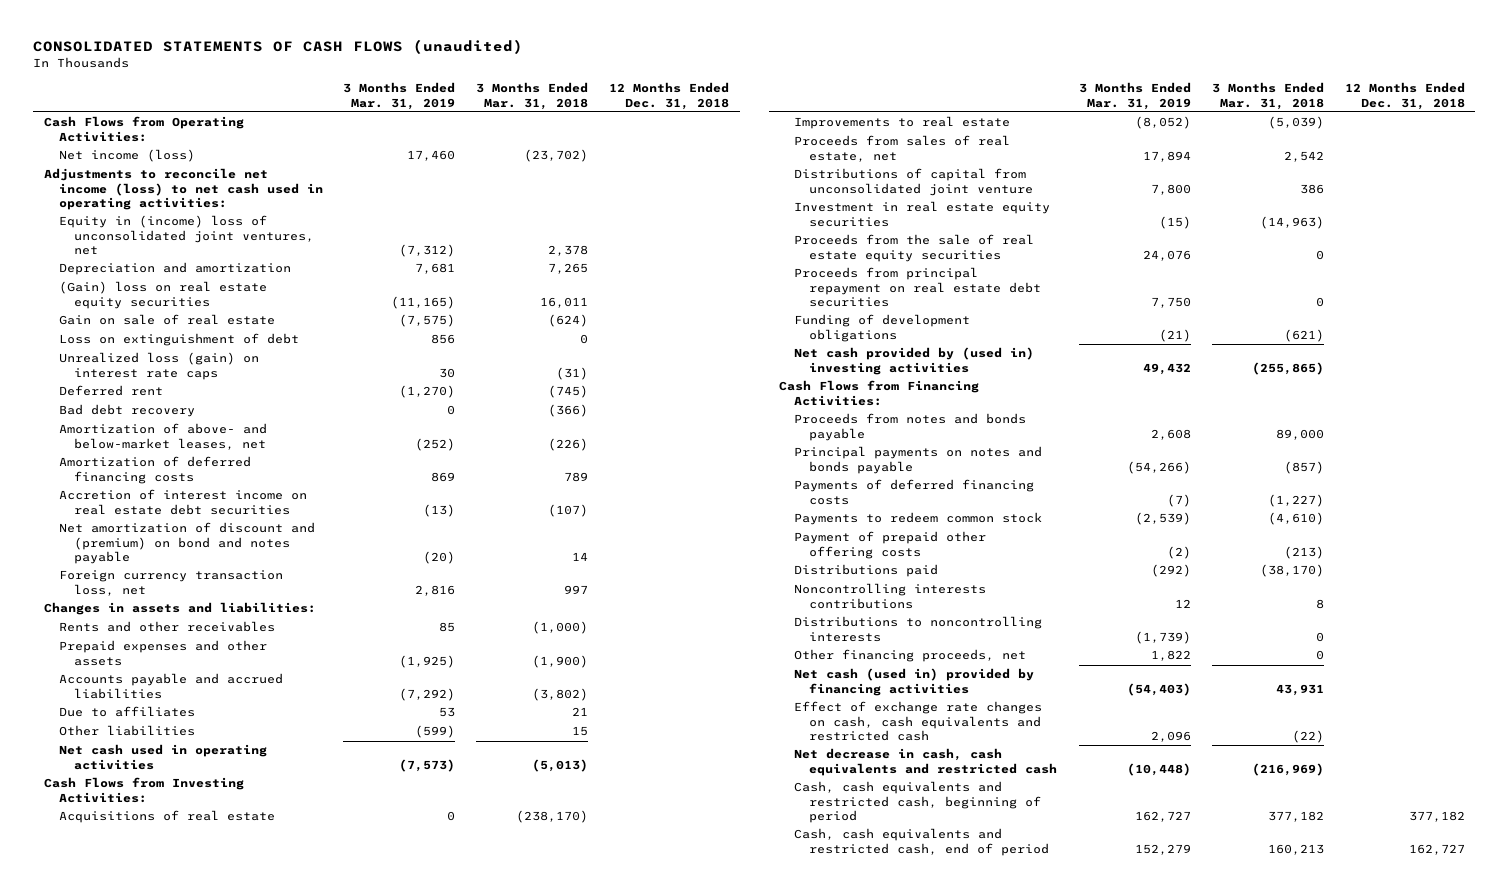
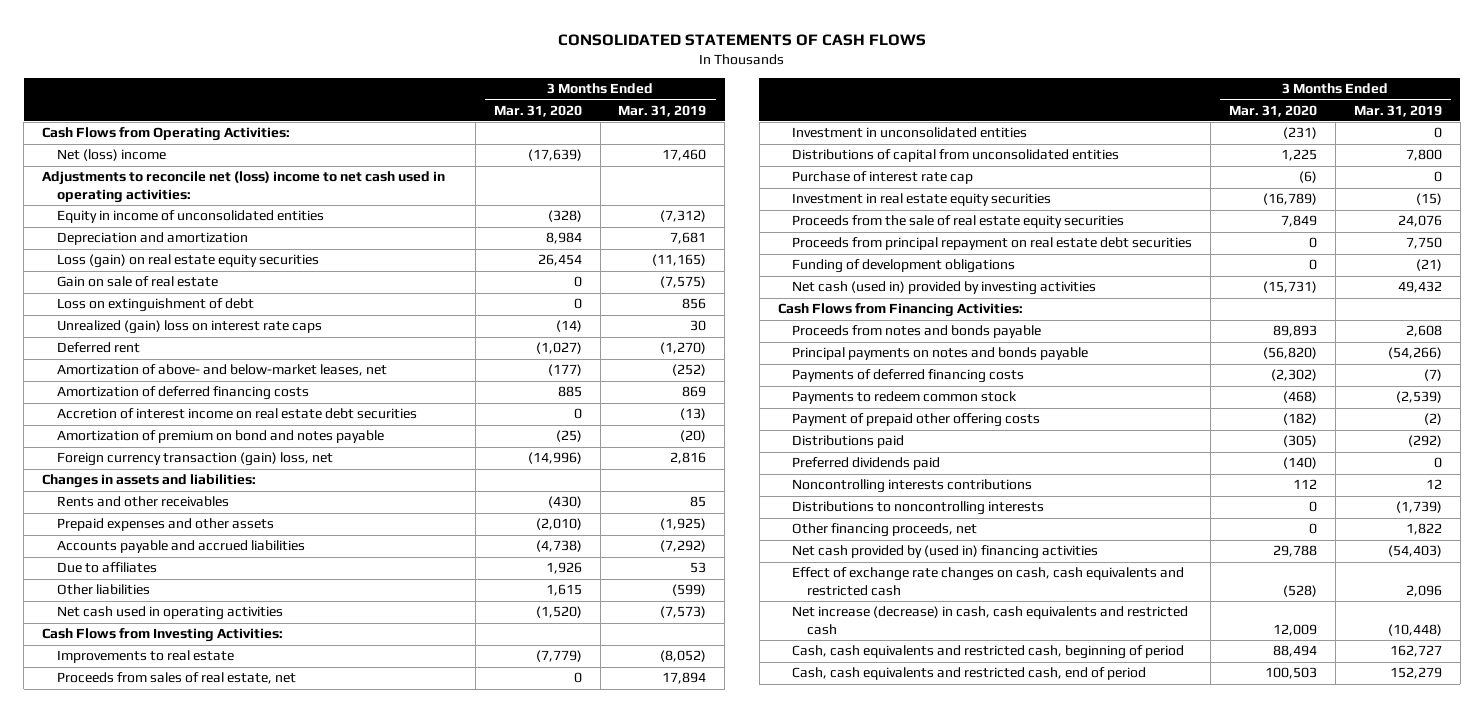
[33,39,524,55] CONSOLIDATED STATEMENTS OF CASH FLOWS (unaudited) -> [557,34,926,47] CONSOLIDATED STATEMENTS OF CASH FLOWS
[476,82,589,110] 3 Months Ended Mar. 31, 2018 -> none
[609,82,730,110] 12 Months Ended Dec. 31, 2018 -> none
none -> [493,104,582,117] Mar. 31, 2020
[58,149,195,163] Net income (loss) -> [57,149,167,162] Net (loss) income
[43,168,323,211] Adjustments to reconcile net income (loss) to net cash used in operating activities: -> [42,171,446,203] Adjustments to reconcile net (loss) income to net cash used in operating activities:
[58,215,314,256] Equity in (income) loss of unconsolidated joint ventures, net -> [57,210,325,224] Equity in income of unconsolidated entities
[58,281,267,309] (Gain) loss on real estate equity securities -> [57,254,320,269] Loss (gain) on real estate equity securities
[58,352,259,380] Unrealized loss (gain) on interest rate caps -> [57,320,323,335] Unrealized (gain) loss on interest rate caps
[58,404,195,418] Bad debt recovery -> none
[58,522,315,565] Net amortization of discount and (premium) on bond and notes payable -> [57,430,385,444] Amortization of premium on bond and notes payable
[58,570,283,596] Foreign currency transaction loss, net -> [57,452,334,467] Foreign currency transaction (gain) loss, net
[58,810,275,824] Acquisitions of real estate -> none
none -> [792,127,1028,139] Investment in unconsolidated entities
[794,168,1034,196] Distributions of capital from unconsolidated joint venture -> [792,149,1120,163] Distributions of capital from unconsolidated entities
none -> [792,171,974,185] Purchase of interest rate cap
[794,347,1035,375] Net cash provided by (used in) investing activities -> [792,281,1097,296] Net cash (used in) provided by investing activities
none -> [792,457,941,471] Preferred dividends paid
[794,668,1035,696] Net cash (used in) provided by financing activities -> [792,545,1099,560] Net cash provided by (used in) financing activities
[794,748,1058,776] Net decrease in cash, cash equivalents and restricted cash -> [792,606,1189,635] Net increase (decrease) in cash, cash equivalents and restricted cash

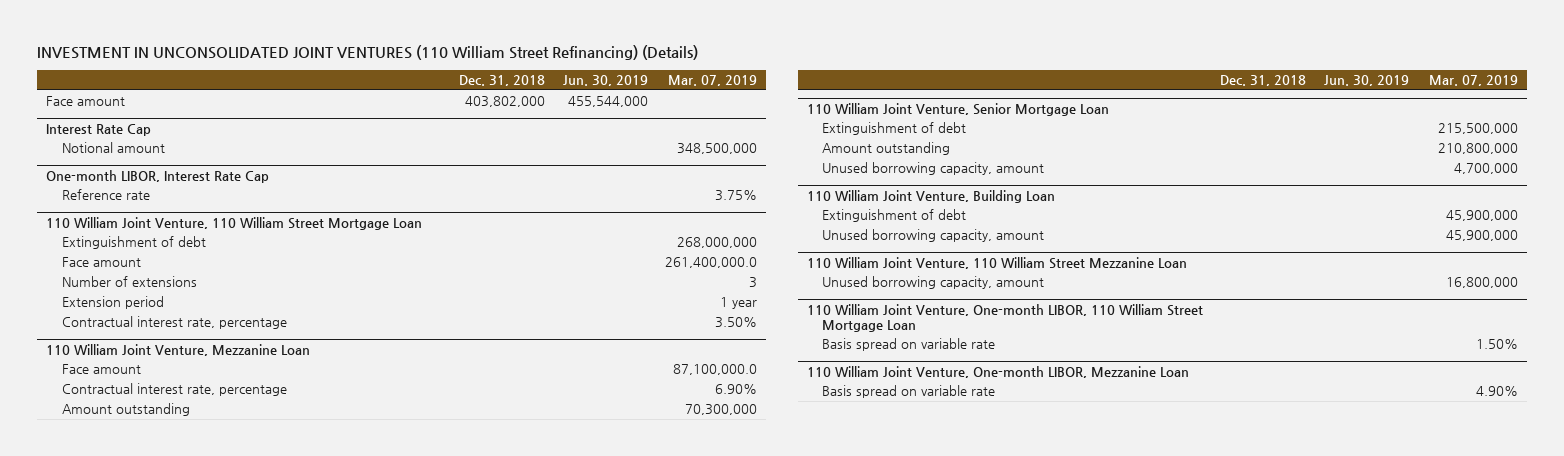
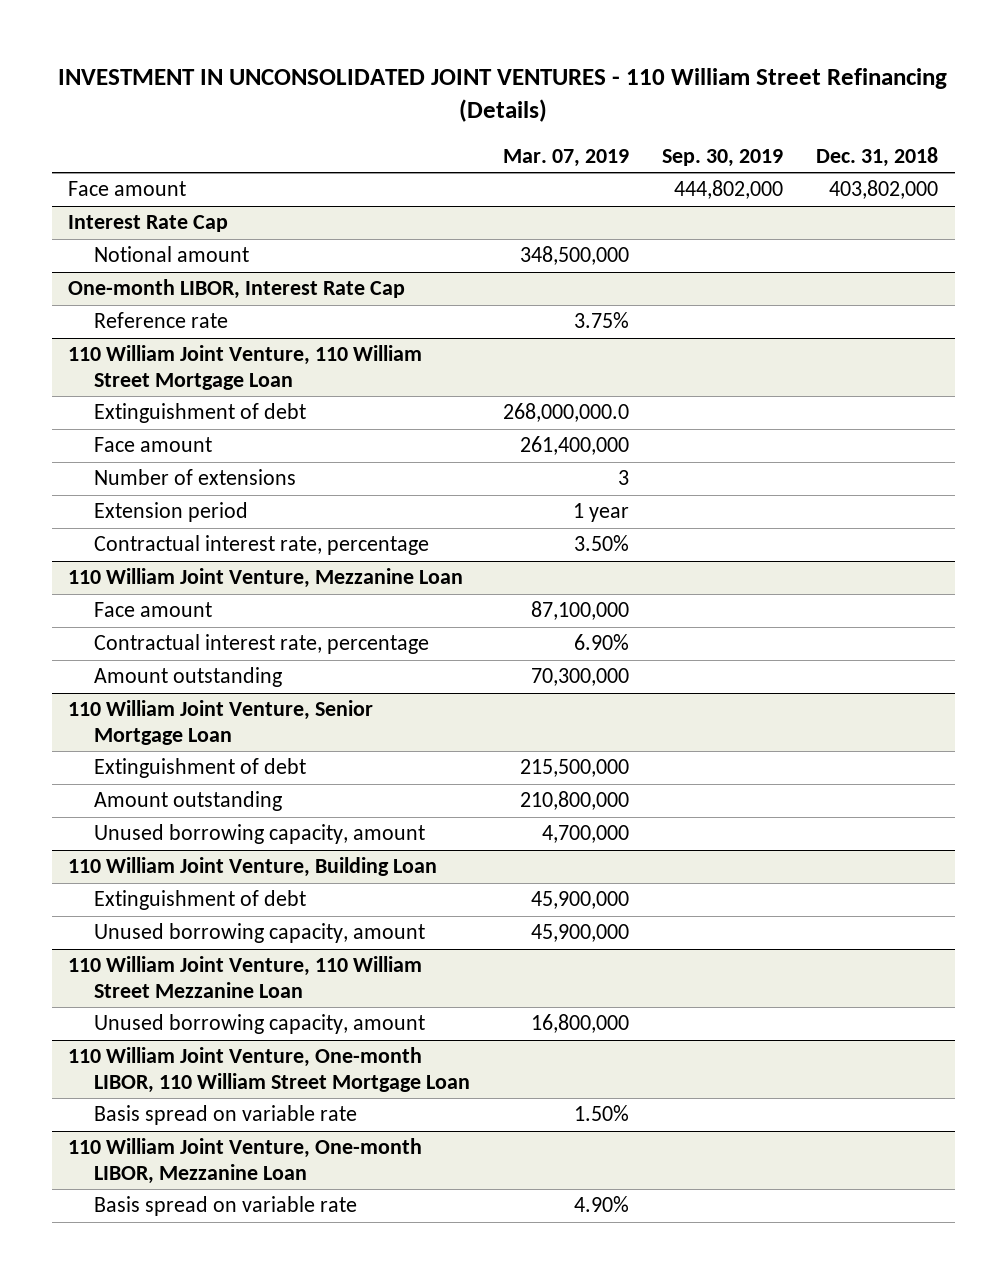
[37,45,699,61] INVESTMENT IN UNCONSOLIDATED JOINT VENTURES (110 William Street Refinancing) (Details) -> [58,67,948,123] INVESTMENT IN UNCONSOLIDATED JOINT VENTURES - 110 William Street Refinancing (Details)
[562,75,648,87] Jun. 30, 2019 -> none
none -> [662,149,784,168] Sep. 30, 2019
[677,237,758,249] 268,000,000 -> [503,403,630,423] 268,000,000.0
[665,257,758,269] 261,400,000.0 -> [520,436,630,456] 261,400,000
[673,364,758,376] 87,100,000.0 -> [531,601,630,621] 87,100,000

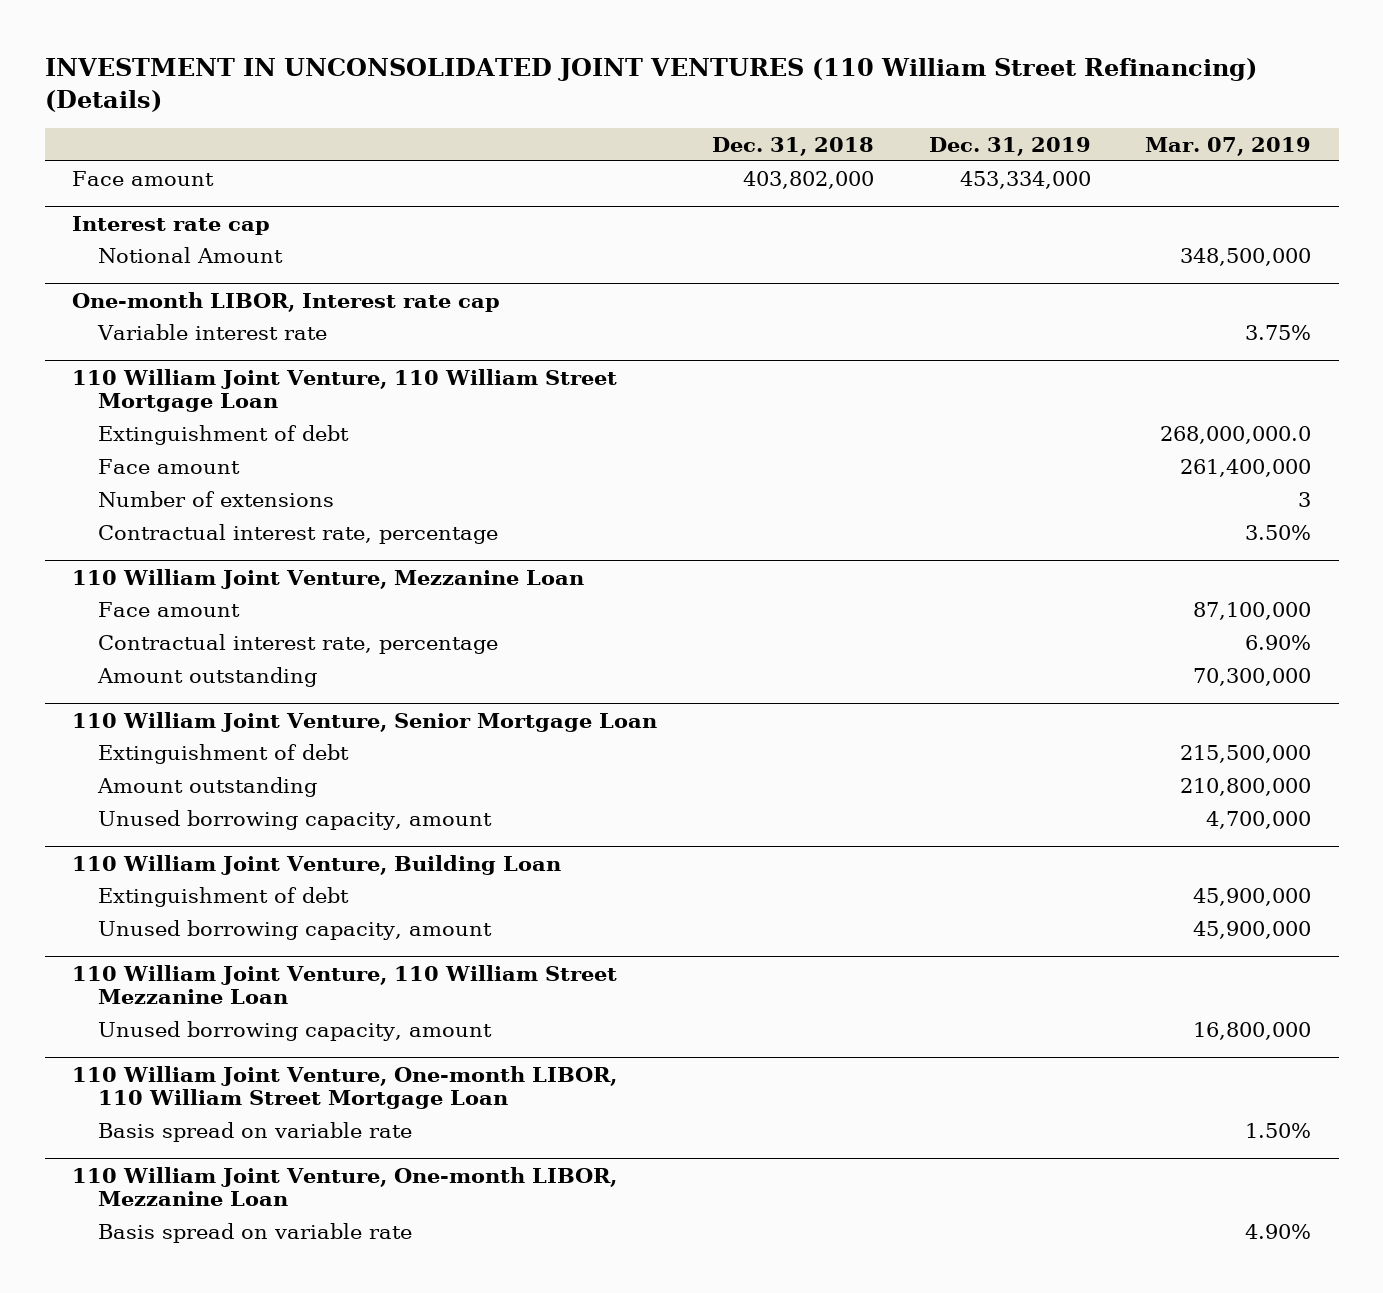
[58,67,948,123] INVESTMENT IN UNCONSOLIDATED JOINT VENTURES - 110 William Street Refinancing (Details) -> [44,58,1257,112] INVESTMENT IN UNCONSOLIDATED JOINT VENTURES (110 William Street Refinancing) (Details)
[662,149,784,168] Sep. 30, 2019 -> none
none -> [928,136,1091,156] Dec. 31, 2019
[68,215,229,233] Interest Rate Cap -> [71,215,270,235] Interest rate cap
[93,246,249,263] Notional amount -> [97,246,283,263] Notional Amount
[68,279,406,300] One-month LIBOR, Interest Rate Cap -> [71,291,500,312] One-month LIBOR, Interest rate cap
[93,312,228,329] Reference rate -> [96,323,327,340] Variable interest rate
[93,502,248,523] Extension period -> none

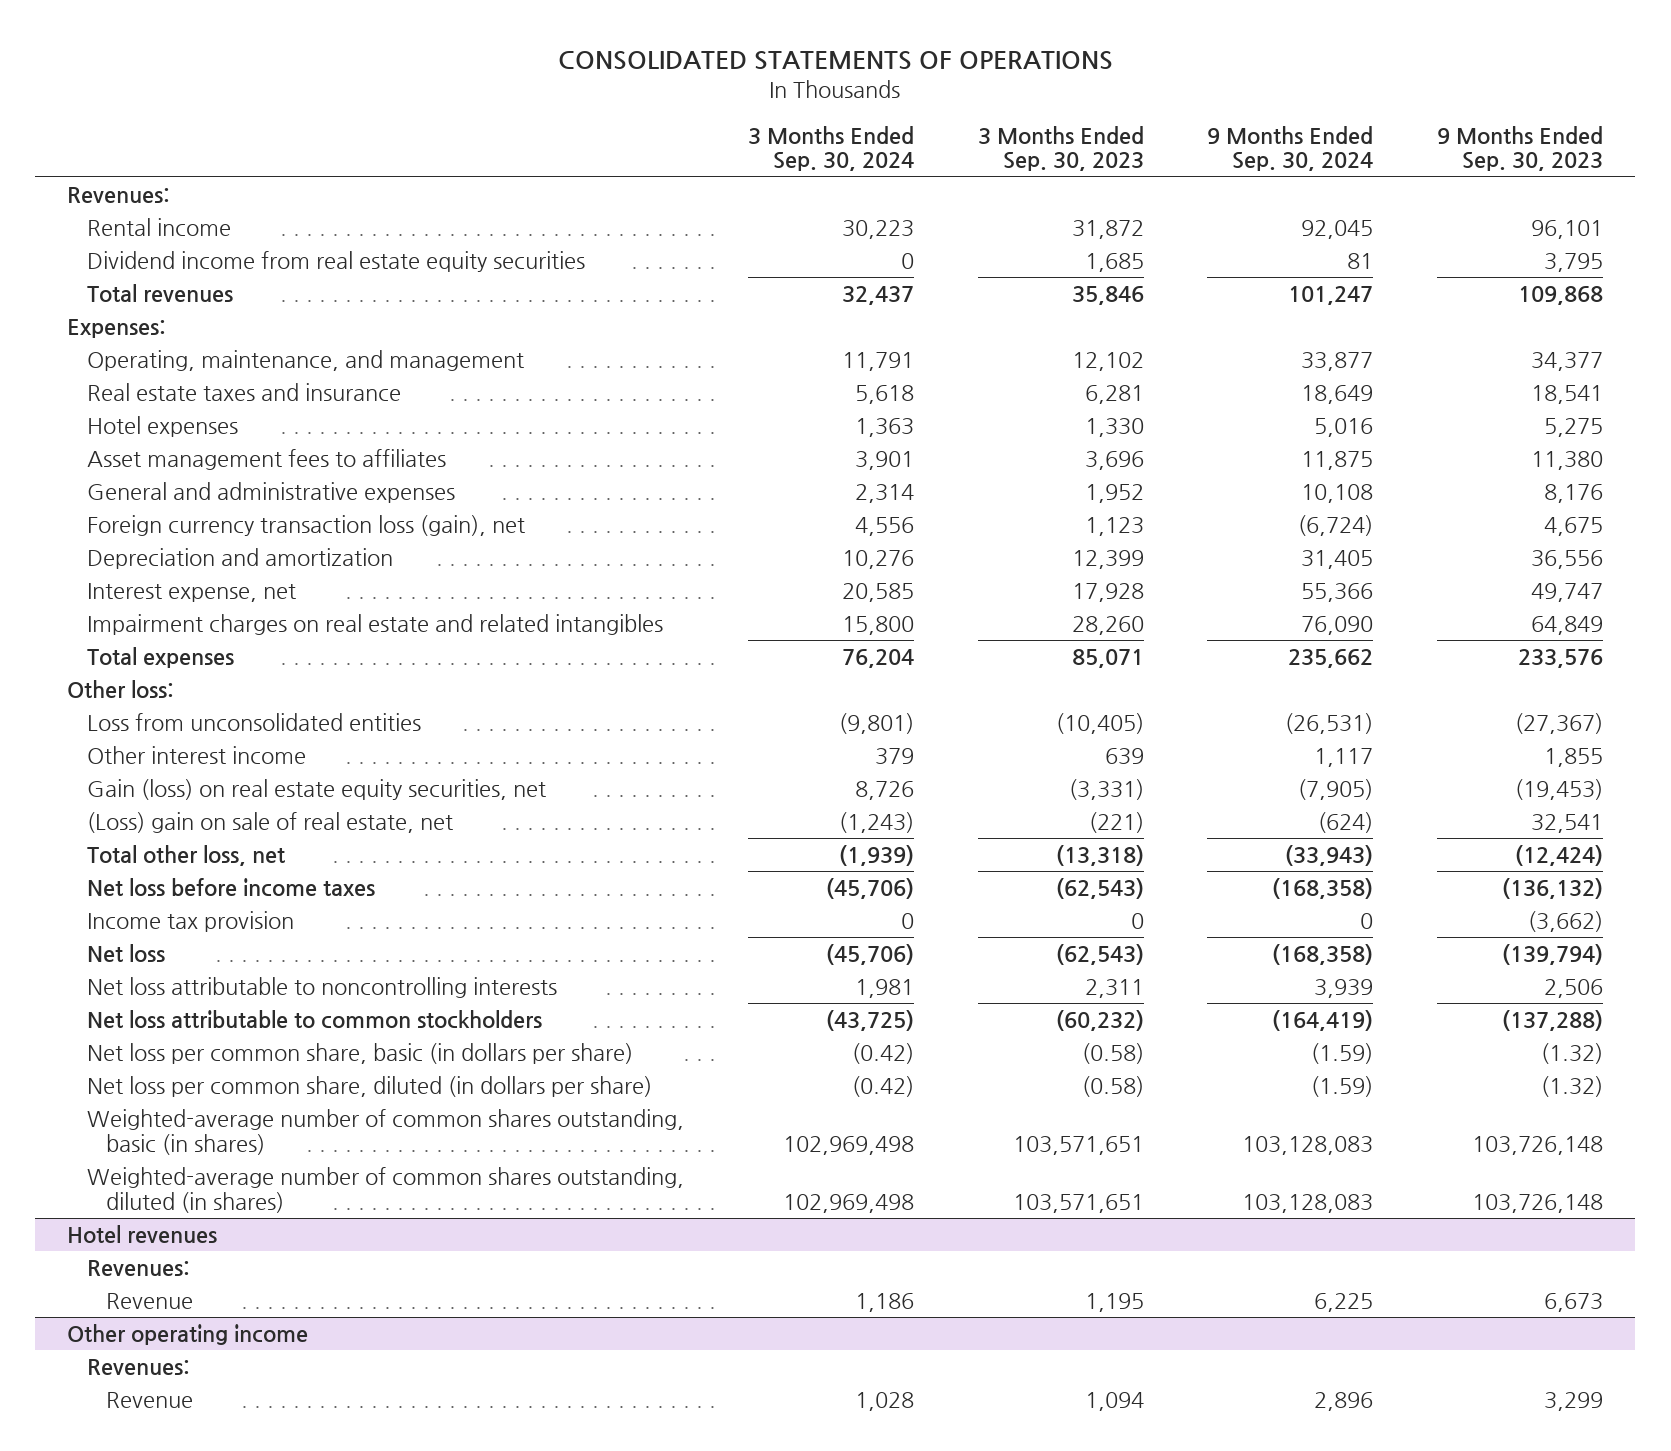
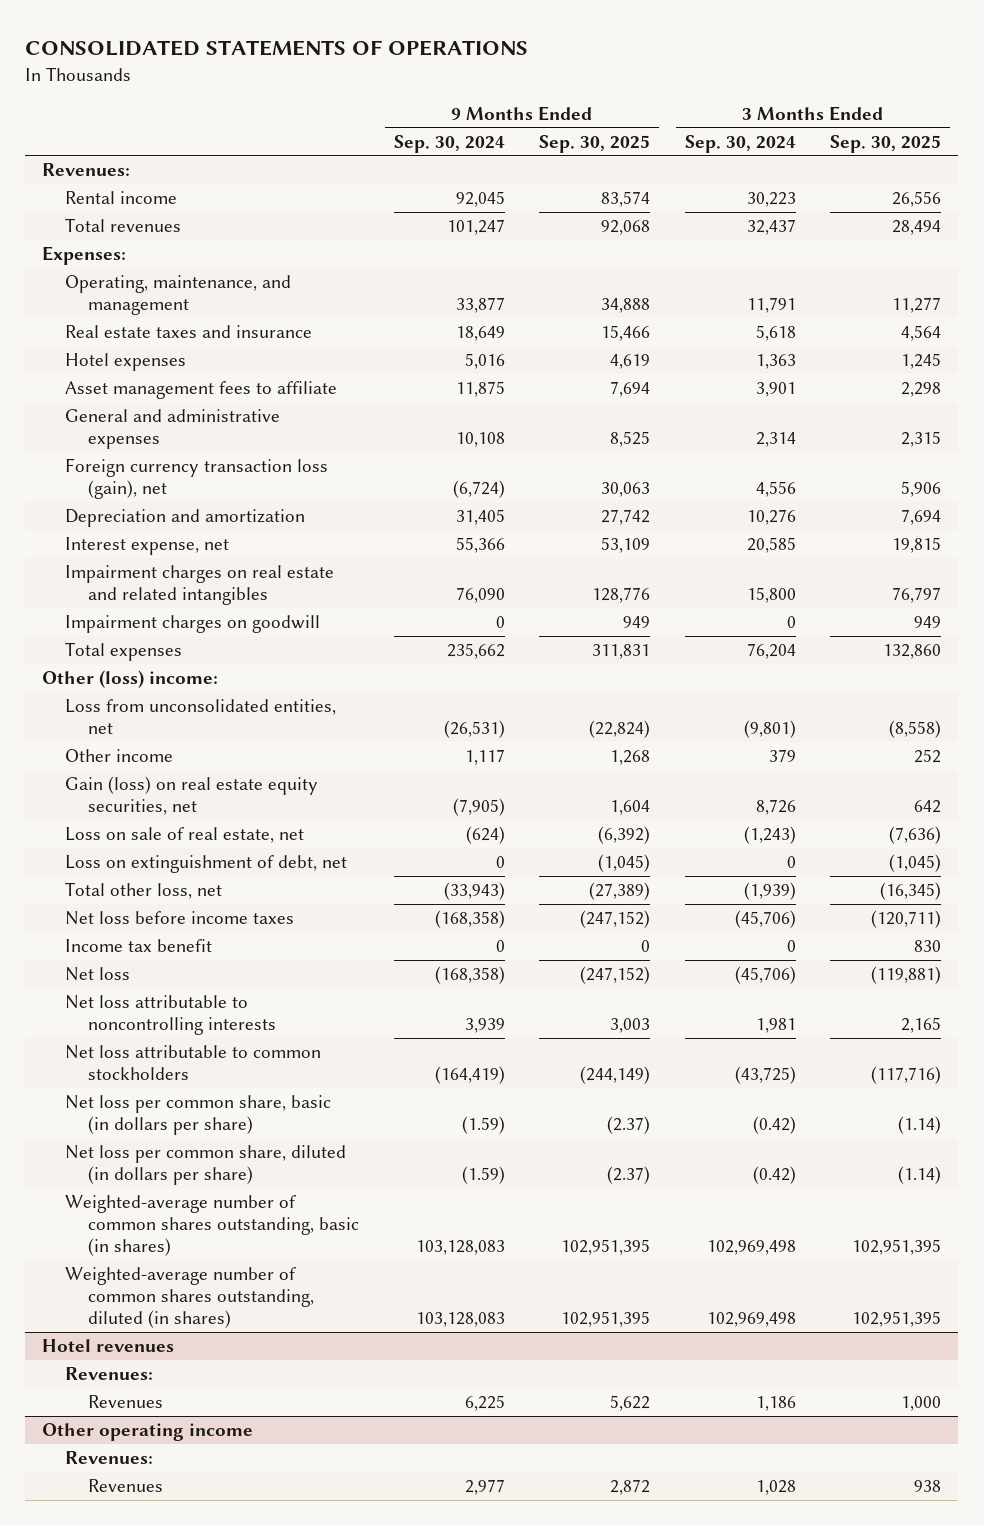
[977,125,1144,172] 3 Months Ended Sep. 30, 2023 -> none
[1437,125,1604,172] 9 Months Ended Sep. 30, 2023 -> none
none -> [539,134,651,153] Sep. 30, 2025
none -> [830,134,942,153] Sep. 30, 2025
[86,251,585,273] Dividend income from real estate equity securities -> none
[86,449,446,471] Asset management fees to affiliates -> [65,381,338,400] Asset management fees to affiliate
none -> [65,615,321,634] Impairment charges on goodwill
[67,680,175,699] Other loss: -> [42,670,219,689] Other (loss) income:
[86,713,421,732] Loss from unconsolidated entities -> [65,699,337,735] Loss from unconsolidated entities, net
[86,746,306,765] Other interest income -> [65,749,174,763] Other income
[86,812,453,834] (Loss) gain on sale of real estate, net -> [65,827,305,844] Loss on sale of real estate, net
none -> [65,855,348,874] Loss on extinguishment of debt, net
[86,911,294,933] Income tax provision -> [65,939,213,953] Income tax benefit
[106,1293,194,1310] Revenue -> [88,1395,164,1409] Revenues
[106,1392,194,1409] Revenue -> none
none -> [88,1479,164,1493] Revenues

